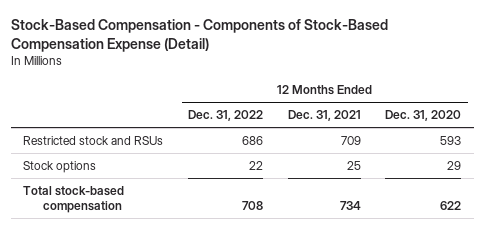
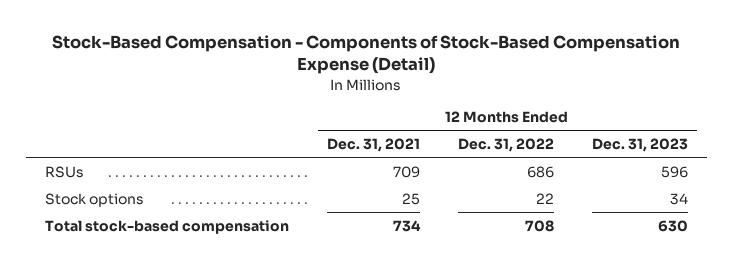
[385,110,462,122] Dec. 31, 2020 -> none
none -> [591,137,688,152] Dec. 31, 2023
[23,135,164,145] Restricted stock and RSUs -> [45,165,85,178] RSUs

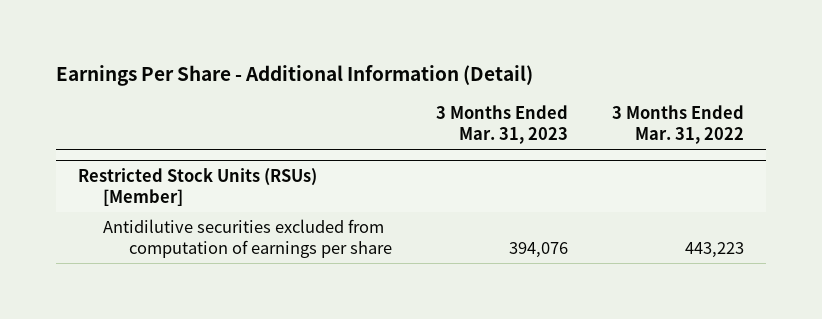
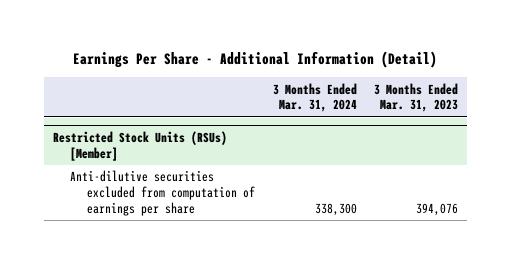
[612,104,745,145] 3 Months Ended Mar. 31, 2022 -> none
none -> [272,82,357,113] 3 Months Ended Mar. 31, 2024
[103,218,393,259] Antidilutive securities excluded from computation of earnings per share -> [69,170,256,216] Anti-dilutive securities excluded from computation of earnings per share

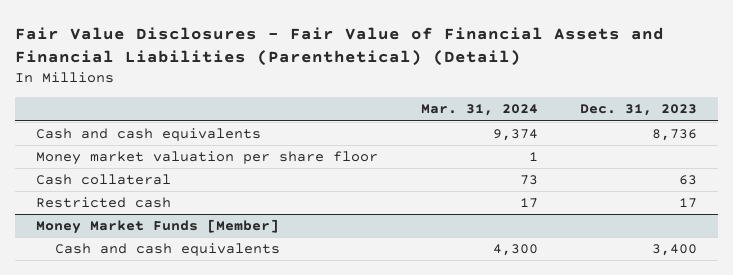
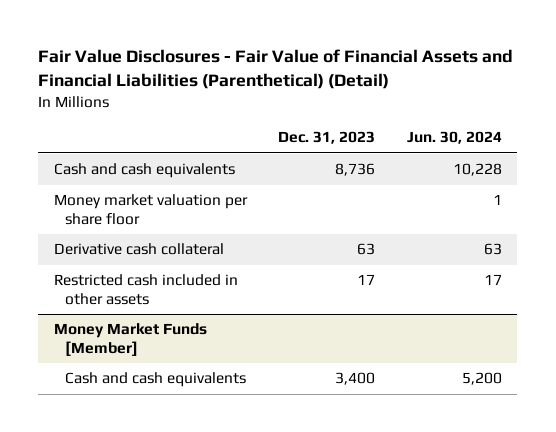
[420,104,538,117] Mar. 31, 2024 -> none
none -> [406,131,502,145] Jun. 30, 2024
[36,174,172,186] Cash collateral -> [53,243,224,256] Derivative cash collateral
[36,197,172,209] Restricted cash -> [53,274,238,305] Restricted cash included in other assets

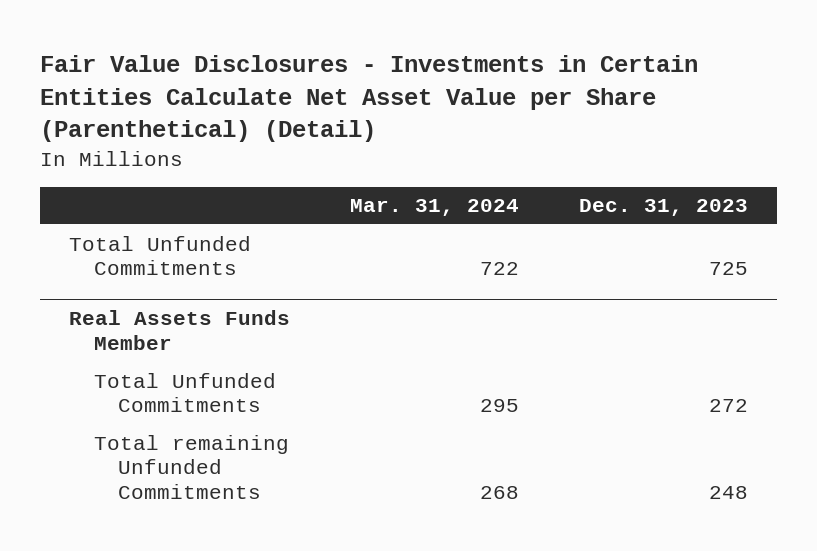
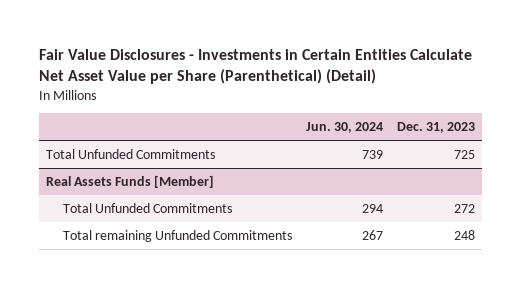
[350,199,520,217] Mar. 31, 2024 -> none
none -> [306,122,384,134] Jun. 30, 2024
[69,309,291,350] Real Assets Funds Member -> [45,175,214,189] Real Assets Funds [Member]

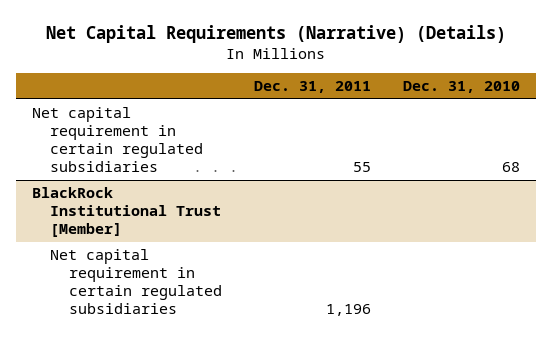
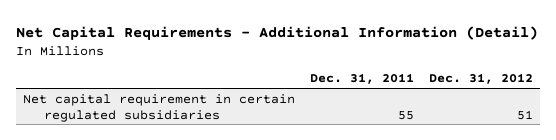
[45,24,506,43] Net Capital Requirements (Narrative) (Details) -> [15,25,538,40] Net Capital Requirements - Additional Information (Detail)
[402,81,520,94] Dec. 31, 2010 -> none
none -> [428,73,533,85] Dec. 31, 2012
[31,187,222,238] BlackRock Institutional Trust [Member] -> none
[50,249,222,315] Net capital requirement in certain regulated subsidiaries -> none

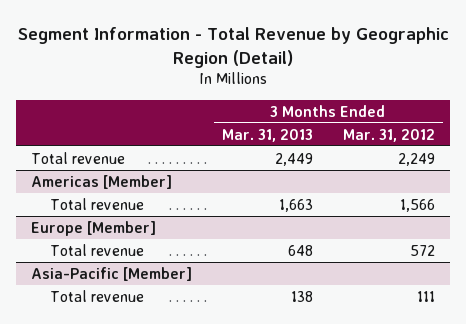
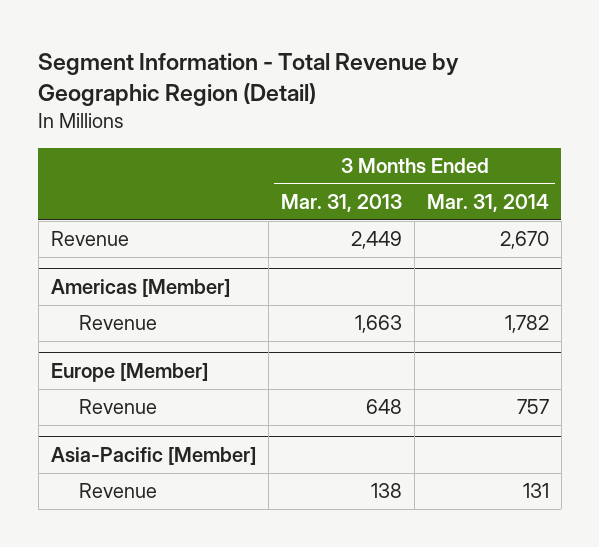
[342,128,435,142] Mar. 31, 2012 -> none
none -> [426,194,549,213] Mar. 31, 2014
[30,151,125,164] Total revenue -> [50,231,129,247] Revenue
[50,197,145,210] Total revenue -> [78,315,157,331] Revenue
[50,243,145,256] Total revenue -> [78,399,157,415] Revenue
[50,289,145,302] Total revenue -> [78,483,157,499] Revenue

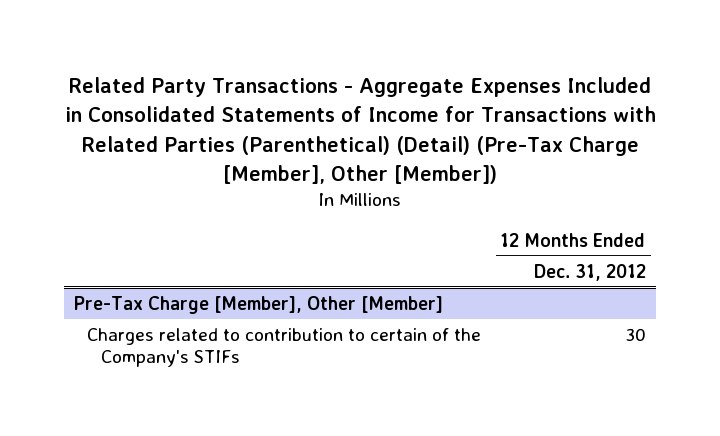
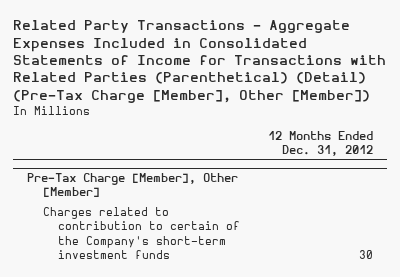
[87,327,482,367] Charges related to contribution to certain of the Company's STIFs -> [42,207,241,259] Charges related to contribution to certain of the Company's short-term investment funds

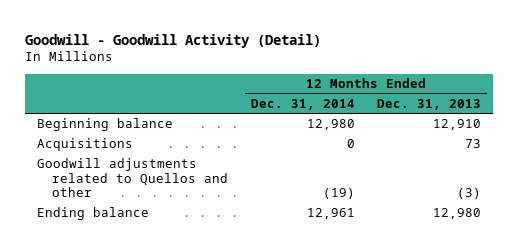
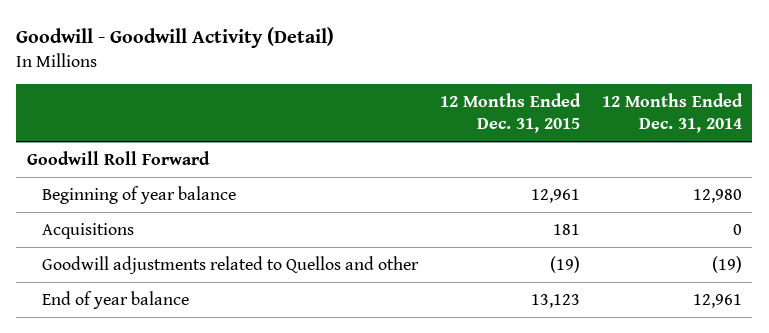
[377,98,482,110] Dec. 31, 2013 -> none
none -> [439,93,581,133] 12 Months Ended Dec. 31, 2015
none -> [26,150,210,165] Goodwill Roll Forward
[36,118,173,132] Beginning balance -> [42,185,237,204] Beginning of year balance
[36,207,149,221] Ending balance -> [42,290,190,309] End of year balance

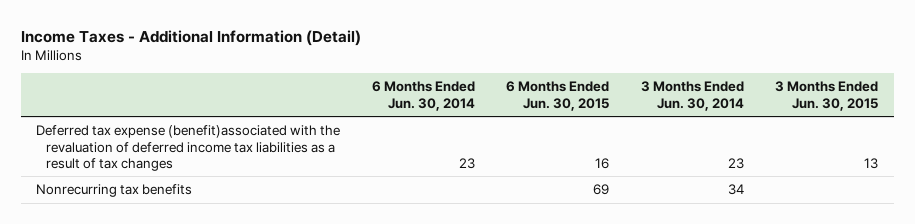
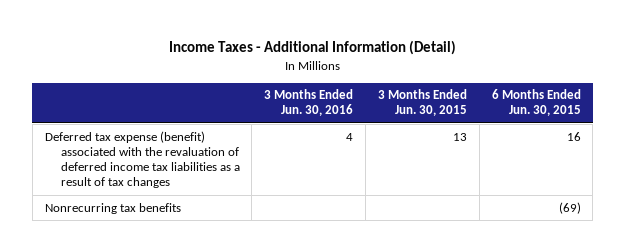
[371,81,475,111] 6 Months Ended Jun. 30, 2014 -> none
[640,81,744,111] 3 Months Ended Jun. 30, 2014 -> none
none -> [264,89,354,117] 3 Months Ended Jun. 30, 2016
[36,125,341,171] Deferred tax expense (benefit)associated with the revaluation of deferred income tax liabilities as a result of tax changes -> [44,130,240,189] Deferred tax expense (benefit) associated with the revaluation of deferred income tax liabilities as a result of tax changes
[593,184,610,196] 69 -> [558,201,581,214] (69)

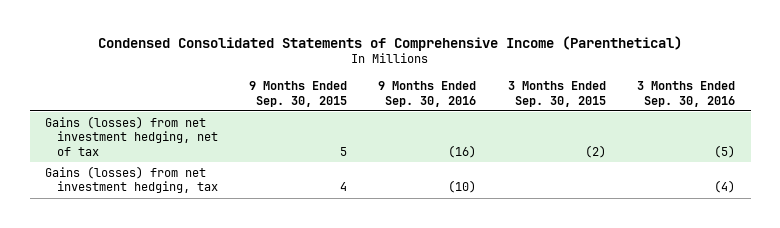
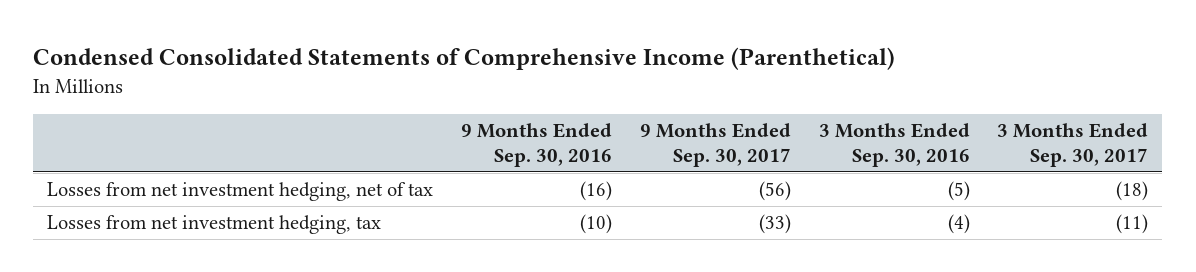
[248,80,347,107] 9 Months Ended Sep. 30, 2015 -> none
[507,80,606,107] 3 Months Ended Sep. 30, 2015 -> none
none -> [639,123,791,167] 9 Months Ended Sep. 30, 2017
none -> [997,123,1149,167] 3 Months Ended Sep. 30, 2017
[45,115,218,157] Gains (losses) from net investment hedging, net of tax -> [47,182,434,202] Losses from net investment hedging, net of tax
[45,165,218,194] Gains (losses) from net investment hedging, tax -> [47,215,382,235] Losses from net investment hedging, tax

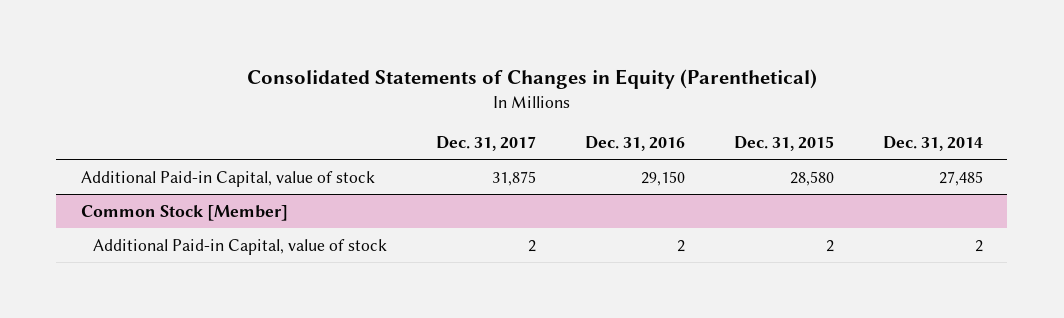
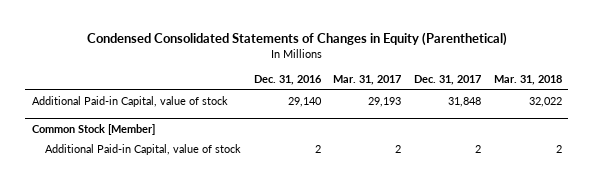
[246,68,817,89] Consolidated Statements of Changes in Equity (Parenthetical) -> [86,31,507,46] Condensed Consolidated Statements of Changes in Equity (Parenthetical)
[733,136,834,152] Dec. 31, 2015 -> none
[882,136,983,152] Dec. 31, 2014 -> none
none -> [333,75,402,86] Mar. 31, 2017
none -> [493,75,562,86] Mar. 31, 2018
[492,170,537,186] 31,875 -> [448,97,482,108] 31,848
[641,170,686,186] 29,150 -> [287,97,322,108] 29,140

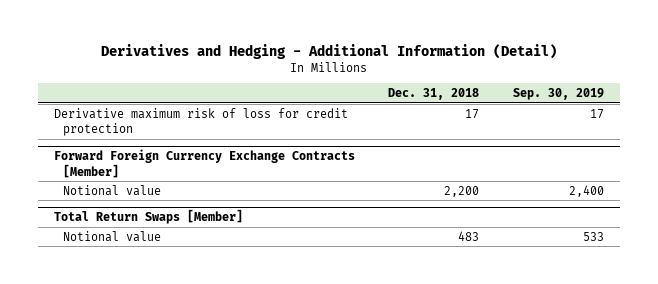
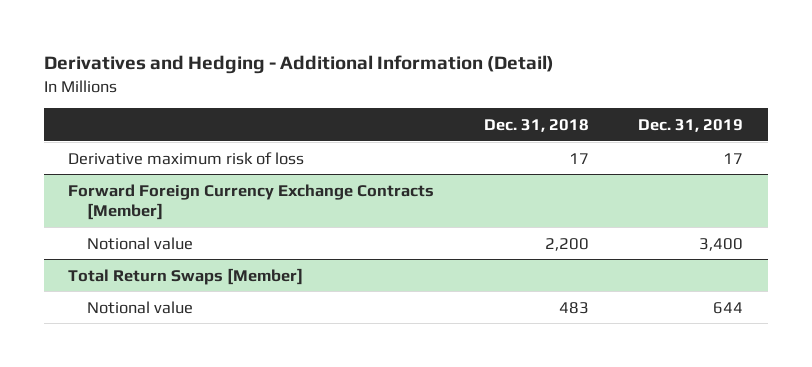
[512,88,604,101] Sep. 30, 2019 -> none
none -> [638,118,744,132] Dec. 31, 2019
[54,107,349,136] Derivative maximum risk of loss for credit protection -> [68,151,305,165] Derivative maximum risk of loss

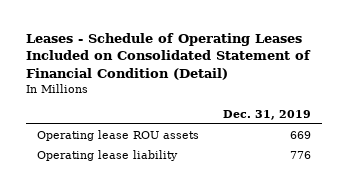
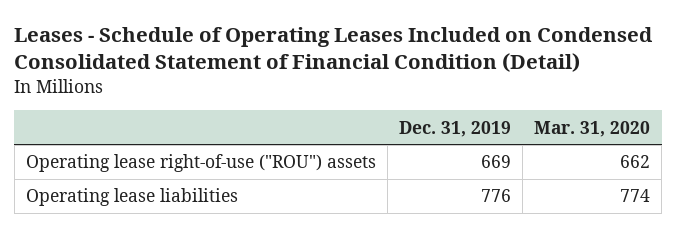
[25,32,311,80] Leases - Schedule of Operating Leases Included on Consolidated Statement of Financial Condition (Detail) -> [14,26,654,73] Leases - Schedule of Operating Leases Included on Condensed Consolidated Statement of Financial Condition (Detail)
none -> [534,120,651,137] Mar. 31, 2020
[37,130,200,142] Operating lease ROU assets -> [25,154,376,173] Operating lease right-of-use ("ROU") assets
[37,150,179,162] Operating lease liability -> [25,188,238,207] Operating lease liabilities

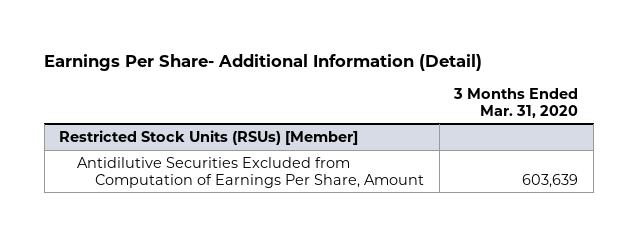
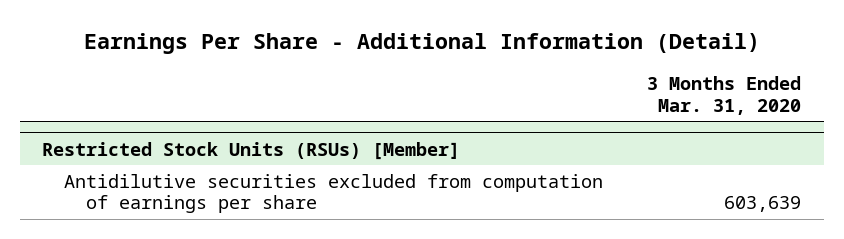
[44,53,483,71] Earnings Per Share- Additional Information (Detail) -> [83,33,760,55] Earnings Per Share - Additional Information (Detail)
[77,156,425,188] Antidilutive Securities Excluded from Computation of Earnings Per Share, Amount -> [64,173,604,214] Antidilutive securities excluded from computation of earnings per share

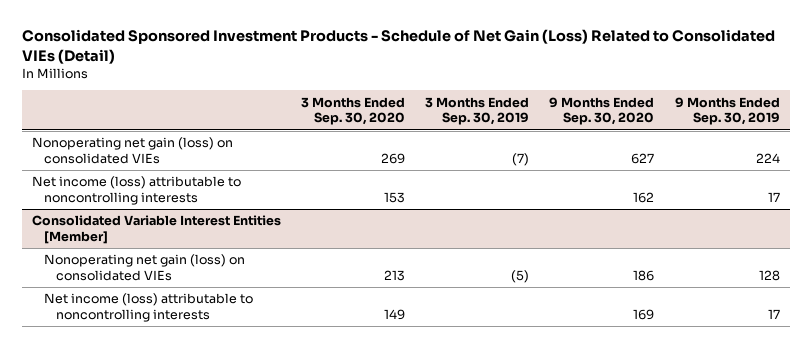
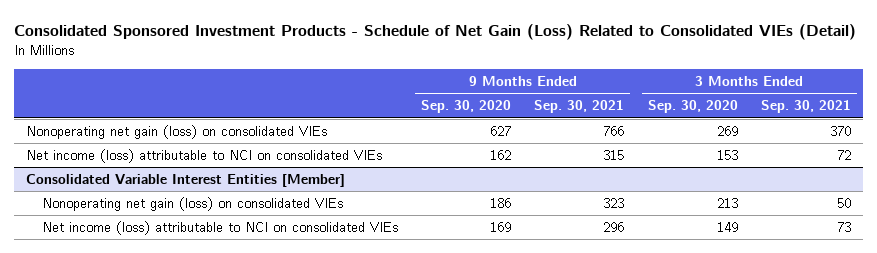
[425,96,530,126] 3 Months Ended Sep. 30, 2019 -> none
[674,96,780,126] 9 Months Ended Sep. 30, 2019 -> none
none -> [534,100,625,114] Sep. 30, 2021
none -> [761,100,852,114] Sep. 30, 2021
[32,176,242,205] Net income (loss) attributable to noncontrolling interests -> [25,148,382,163] Net income (loss) attributable to NCI on consolidated VIEs
[44,293,254,322] Net income (loss) attributable to noncontrolling interests -> [41,220,398,235] Net income (loss) attributable to NCI on consolidated VIEs

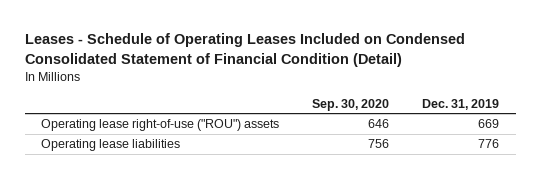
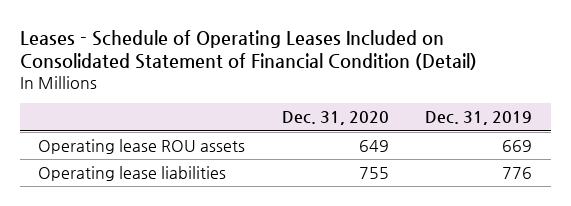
[24,33,465,68] Leases - Schedule of Operating Leases Included on Condensed Consolidated Statement of Financial Condition (Detail) -> [20,29,478,71] Leases - Schedule of Operating Leases Included on Consolidated Statement of Financial Condition (Detail)
[312,99,390,112] Sep. 30, 2020 -> none
none -> [281,111,389,126] Dec. 31, 2020
[41,119,280,132] Operating lease right-of-use ("ROU") assets -> [38,139,246,155] Operating lease ROU assets

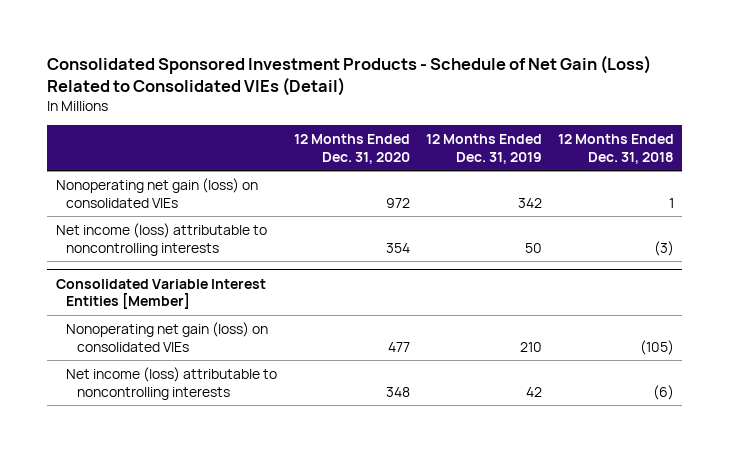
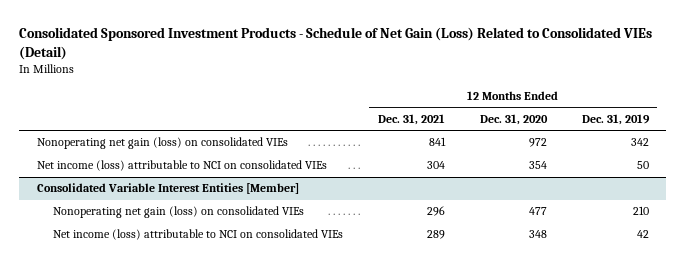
[558,134,675,164] 12 Months Ended Dec. 31, 2018 -> none
none -> [377,113,445,125] Dec. 31, 2021
[55,223,267,256] Net income (loss) attributable to noncontrolling interests -> [36,160,327,172] Net income (loss) attributable to NCI on consolidated VIEs
[66,367,278,400] Net income (loss) attributable to noncontrolling interests -> [52,229,343,241] Net income (loss) attributable to NCI on consolidated VIEs

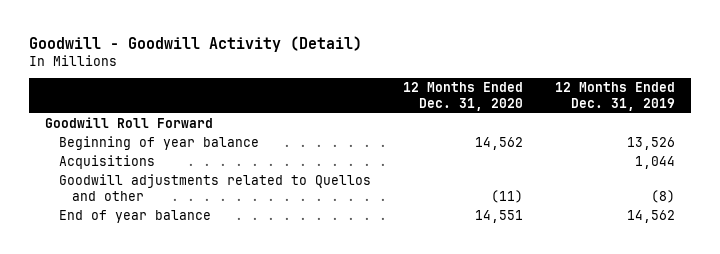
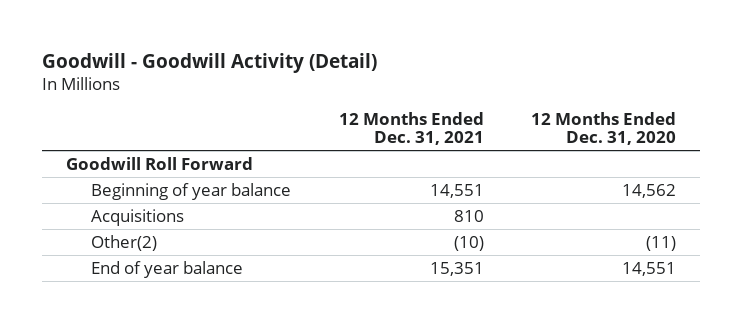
[554,82,675,111] 12 Months Ended Dec. 31, 2019 -> none
none -> [338,111,484,146] 12 Months Ended Dec. 31, 2021
[58,174,371,201] Goodwill adjustments related to Quellos and other -> none
none -> [90,234,157,251] Other(2)

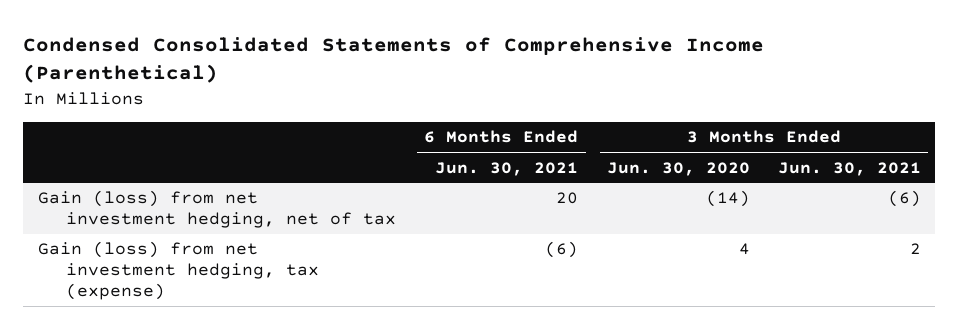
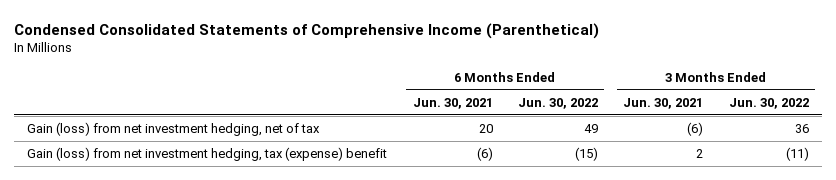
[606,161,750,176] Jun. 30, 2020 -> none
none -> [518,97,599,109] Jun. 30, 2022
none -> [728,97,809,109] Jun. 30, 2022
[37,241,320,301] Gain (loss) from net investment hedging, tax (expense) -> [27,146,388,161] Gain (loss) from net investment hedging, tax (expense) benefit

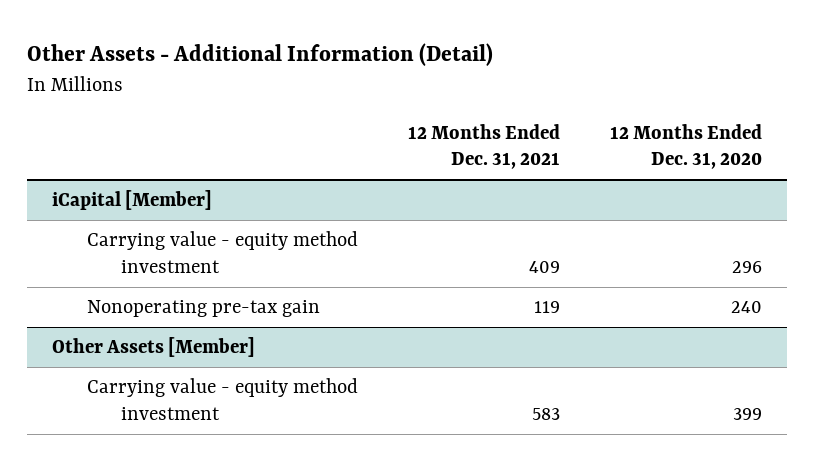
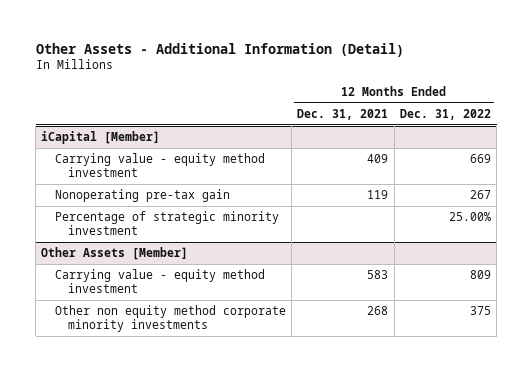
[609,123,762,170] 12 Months Ended Dec. 31, 2020 -> none
none -> [399,109,491,121] Dec. 31, 2022
none -> [54,211,279,236] Percentage of strategic minority investment
none -> [54,305,286,333] Other non equity method corporate minority investments

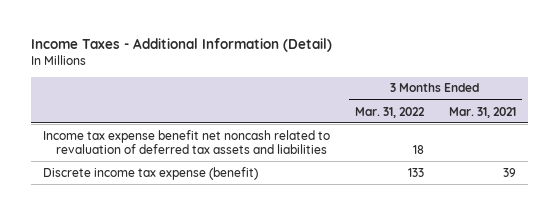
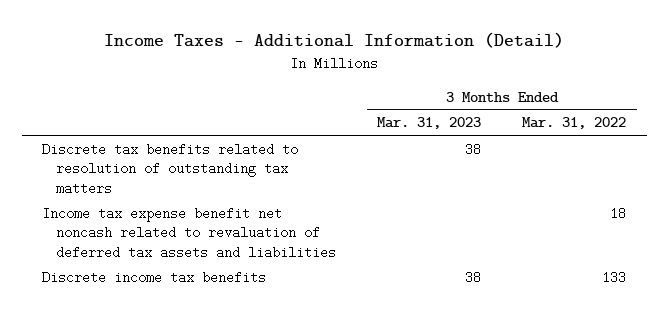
[448,106,516,118] Mar. 31, 2021 -> none
none -> [377,117,482,130] Mar. 31, 2023
none -> [42,142,299,195] Discrete tax benefits related to resolution of outstanding tax matters
[43,166,259,180] Discrete income tax expense (benefit) -> [42,270,267,284] Discrete income tax benefits

